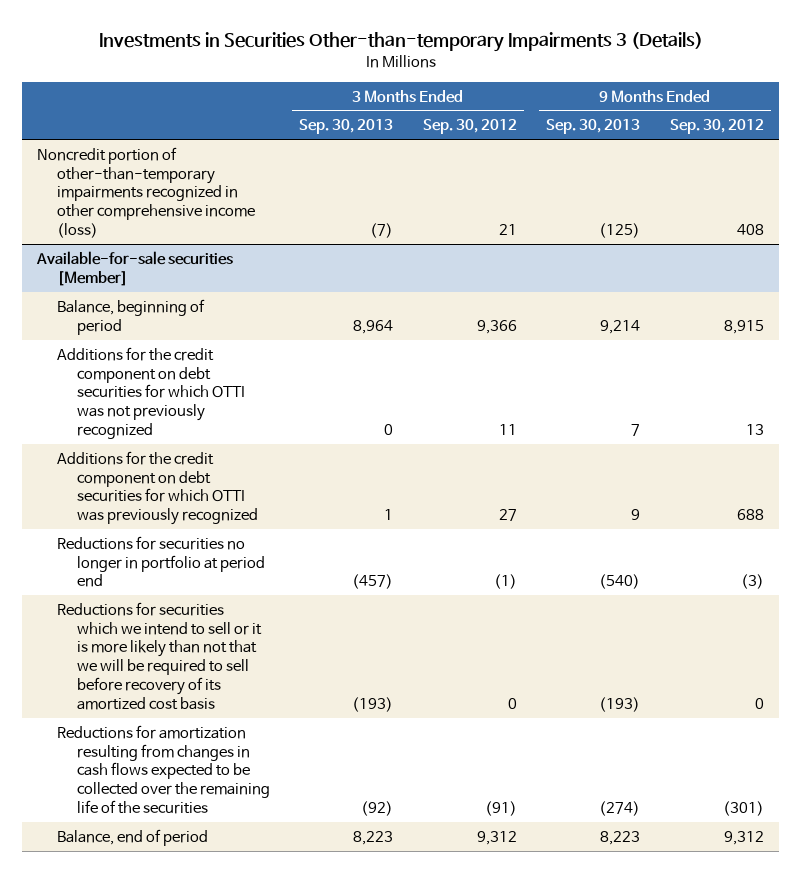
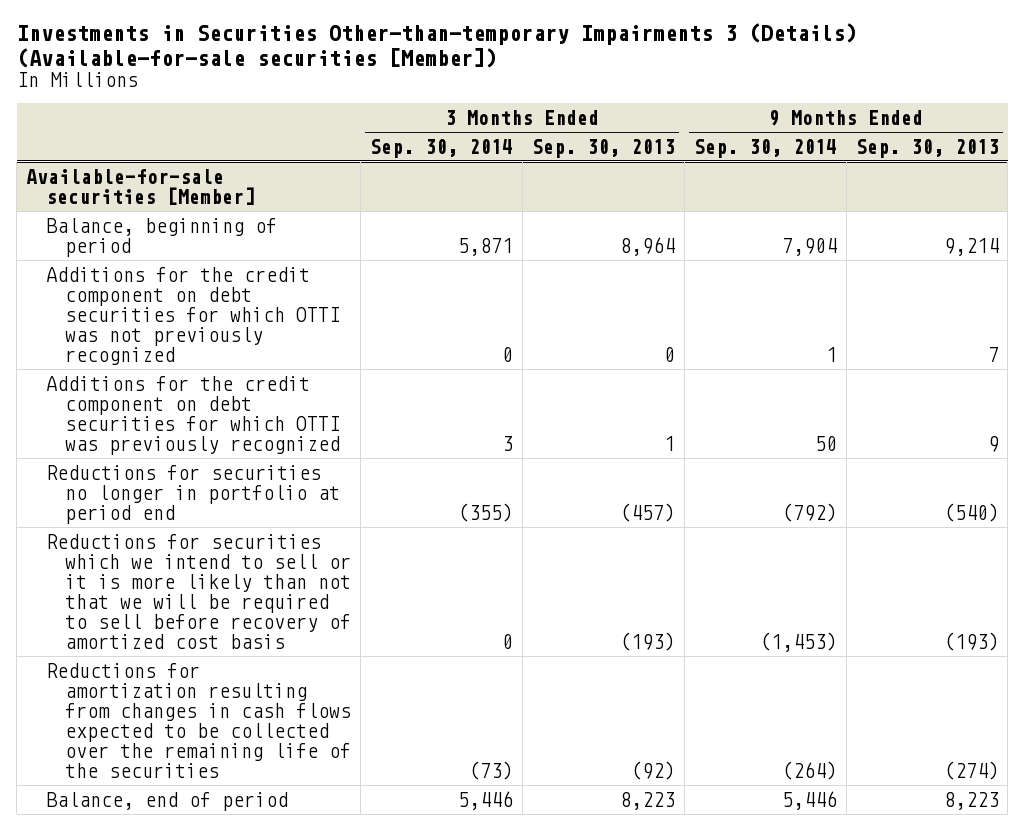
[98,32,703,53] Investments in Securities Other-than-temporary Impairments 3 (Details) -> [16,23,857,68] Investments in Securities Other-than-temporary Impairments 3 (Details) (Available-for-sale securities [Member])
[422,119,517,135] Sep. 30, 2012 -> none
[669,119,764,135] Sep. 30, 2012 -> none
none -> [369,138,513,158] Sep. 30, 2014
none -> [693,138,837,158] Sep. 30, 2014
[37,146,255,239] Noncredit portion of other-than-temporary impairments recognized in other comprehensive income (loss) -> none
[56,601,262,710] Reductions for securities which we intend to sell or it is more likely than not that we will be required to sell before recovery of its amortized cost basis -> [45,533,351,649] Reductions for securities which we intend to sell or it is more likely than not that we will be required to sell before recovery of amortized cost basis

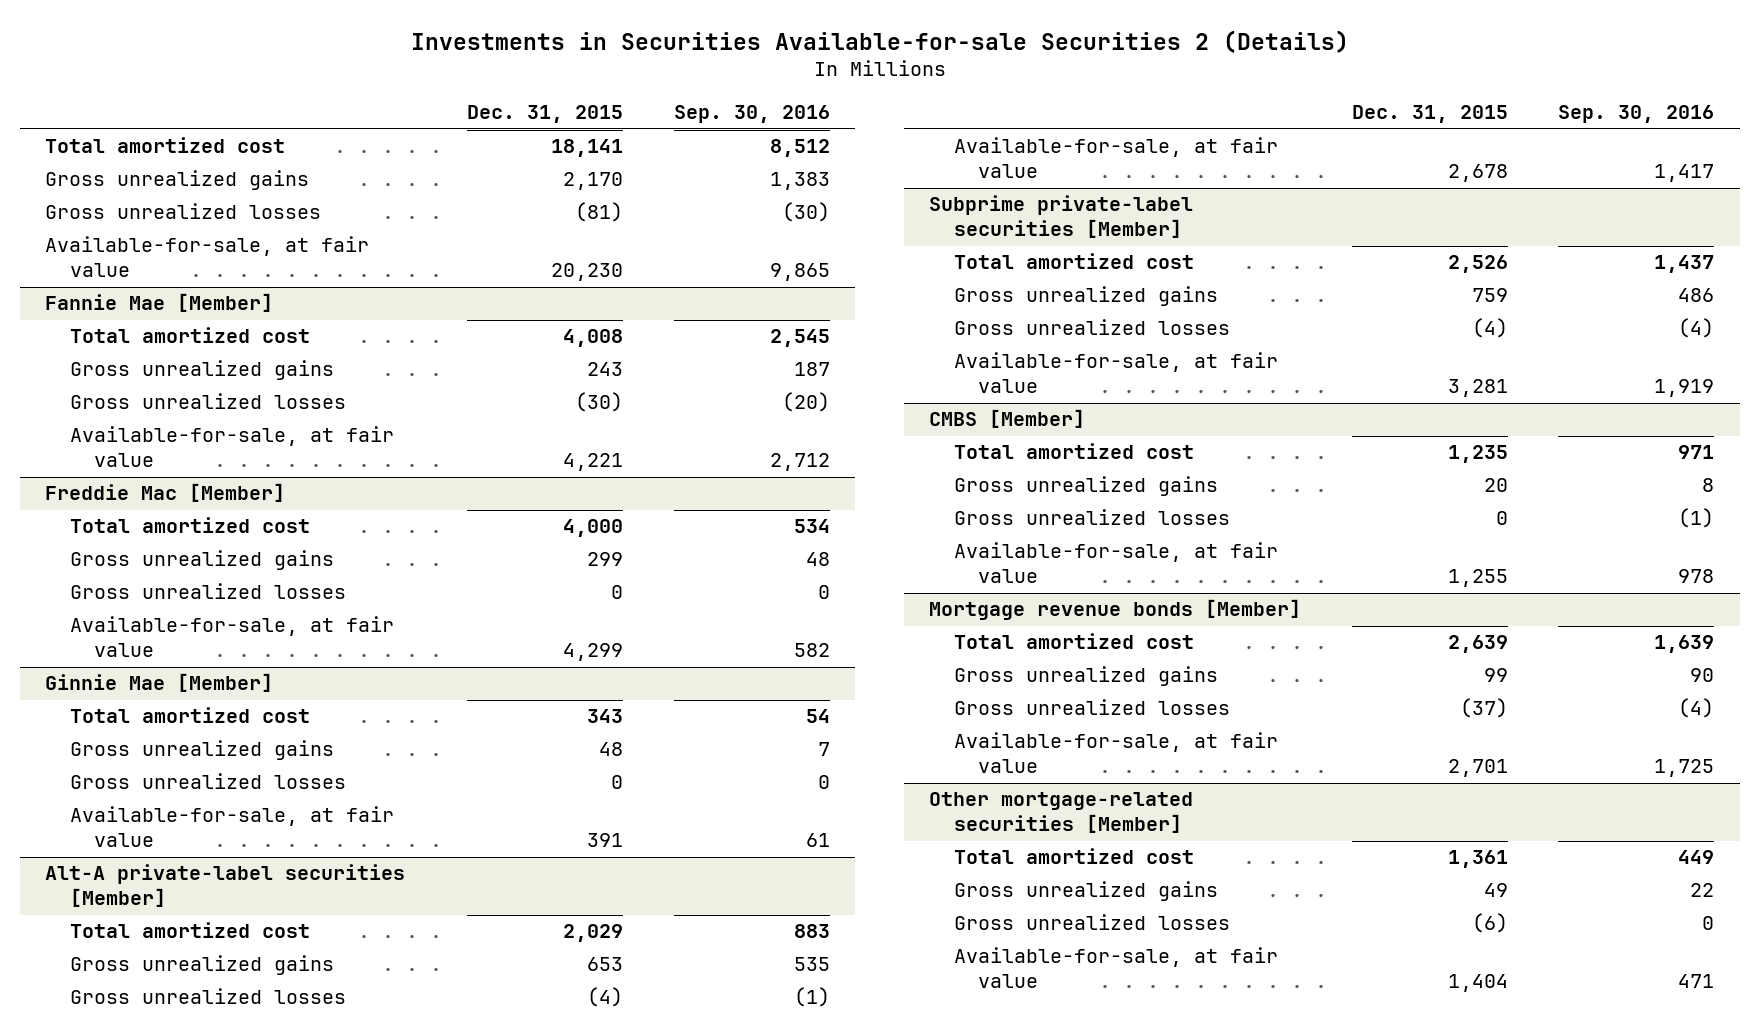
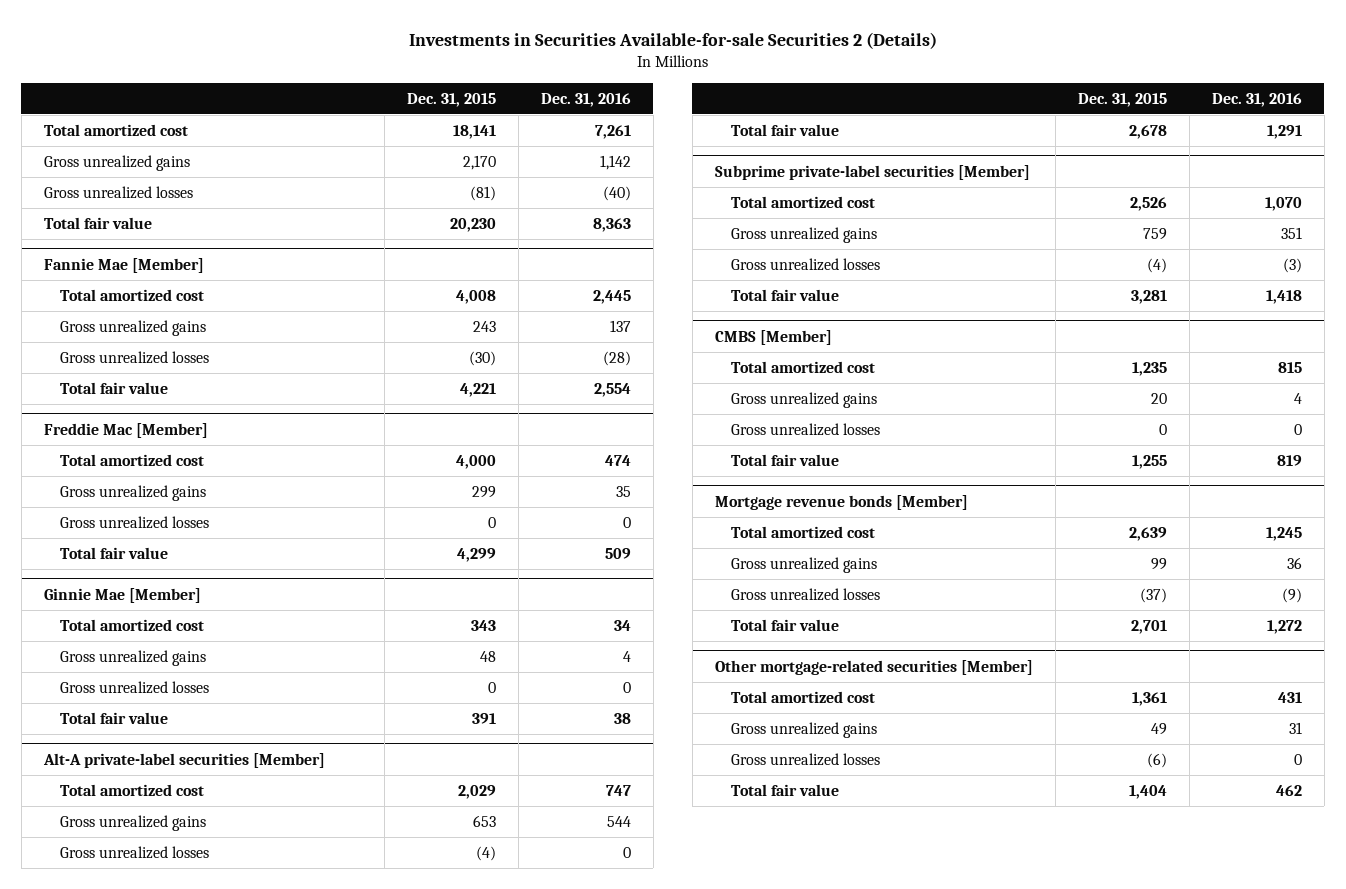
[673,105,830,124] Sep. 30, 2016 -> none
none -> [540,92,631,107] Dec. 31, 2016
[44,236,369,278] Available-for-sale, at fair value -> [43,217,152,230] Total fair value
[69,426,394,468] Available-for-sale, at fair value -> [59,382,168,395] Total fair value
[69,616,394,658] Available-for-sale, at fair value -> [59,547,168,560] Total fair value
[69,806,394,848] Available-for-sale, at fair value -> [59,712,168,725] Total fair value
[953,137,1278,179] Available-for-sale, at fair value -> [730,124,839,137] Total fair value
[953,352,1278,394] Available-for-sale, at fair value -> [730,289,839,302] Total fair value
[953,542,1278,584] Available-for-sale, at fair value -> [730,454,839,467] Total fair value
[953,732,1278,774] Available-for-sale, at fair value -> [730,619,839,632] Total fair value
[953,947,1278,989] Available-for-sale, at fair value -> [730,784,839,797] Total fair value

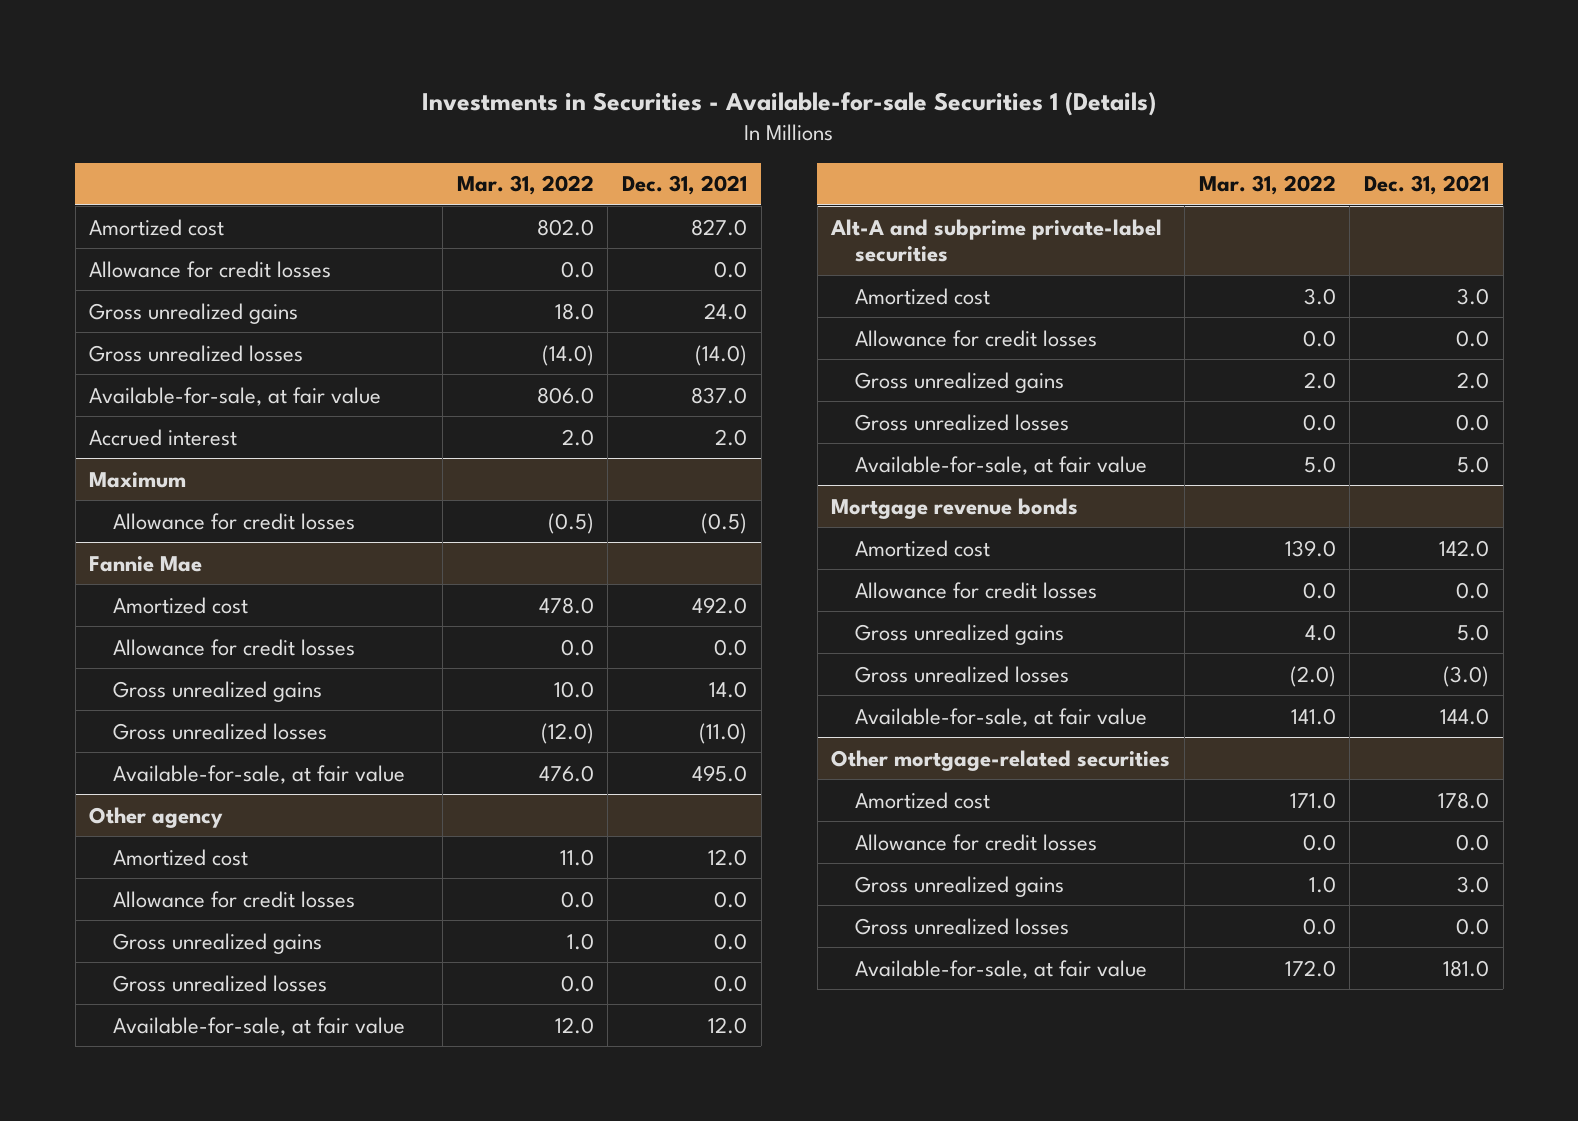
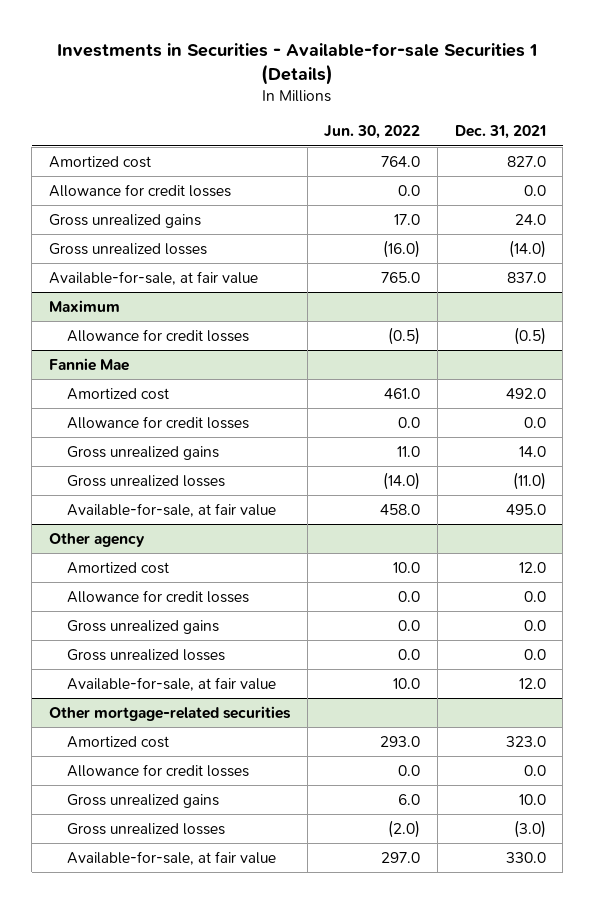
[456,175,594,196] Mar. 31, 2022 -> none
none -> [324,125,421,140] Jun. 30, 2022
[89,428,238,446] Accrued interest -> none
[830,218,1163,262] Alt-A and subprime private-label securities -> none
[854,287,990,305] Amortized cost -> none
[854,329,1097,347] Allowance for credit losses -> none
[854,371,1064,393] Gross unrealized gains -> none
[854,413,1069,431] Gross unrealized losses -> none
[854,455,1147,475] Available-for-sale, at fair value -> none
[831,497,1079,519] Mortgage revenue bonds -> none
[854,539,990,557] Amortized cost -> none
[854,581,1097,599] Allowance for credit losses -> none
[854,623,1064,645] Gross unrealized gains -> none
[854,665,1069,683] Gross unrealized losses -> none
[854,707,1147,727] Available-for-sale, at fair value -> none
[1437,791,1489,809] 178.0 -> [505,735,546,747] 323.0
[1456,875,1489,893] 3.0 -> [518,793,546,805] 10.0
[1455,917,1489,935] 0.0 -> [513,819,546,838] (3.0)
[1442,959,1489,977] 181.0 -> [505,851,546,863] 330.0

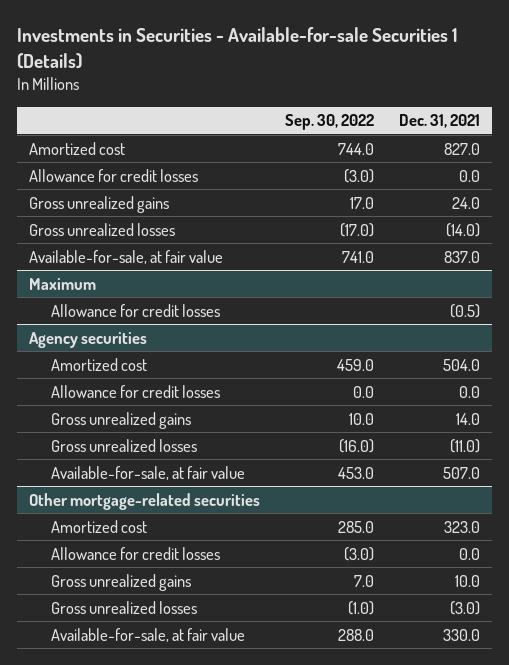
[324,125,421,140] Jun. 30, 2022 -> none
none -> [284,114,374,131] Sep. 30, 2022
[49,357,130,371] Fannie Mae -> none
none -> [29,331,148,348] Agency securities
[505,387,546,399] 492.0 -> [442,358,480,371] 504.0
[49,532,146,547] Other agency -> none
[66,561,169,574] Amortized cost -> none
[66,589,249,603] Allowance for credit losses -> none
[66,619,219,634] Gross unrealized gains -> none
[66,648,225,661] Gross unrealized losses -> none
[66,676,276,691] Available-for-sale, at fair value -> none
[505,503,546,515] 495.0 -> [442,466,480,479] 507.0

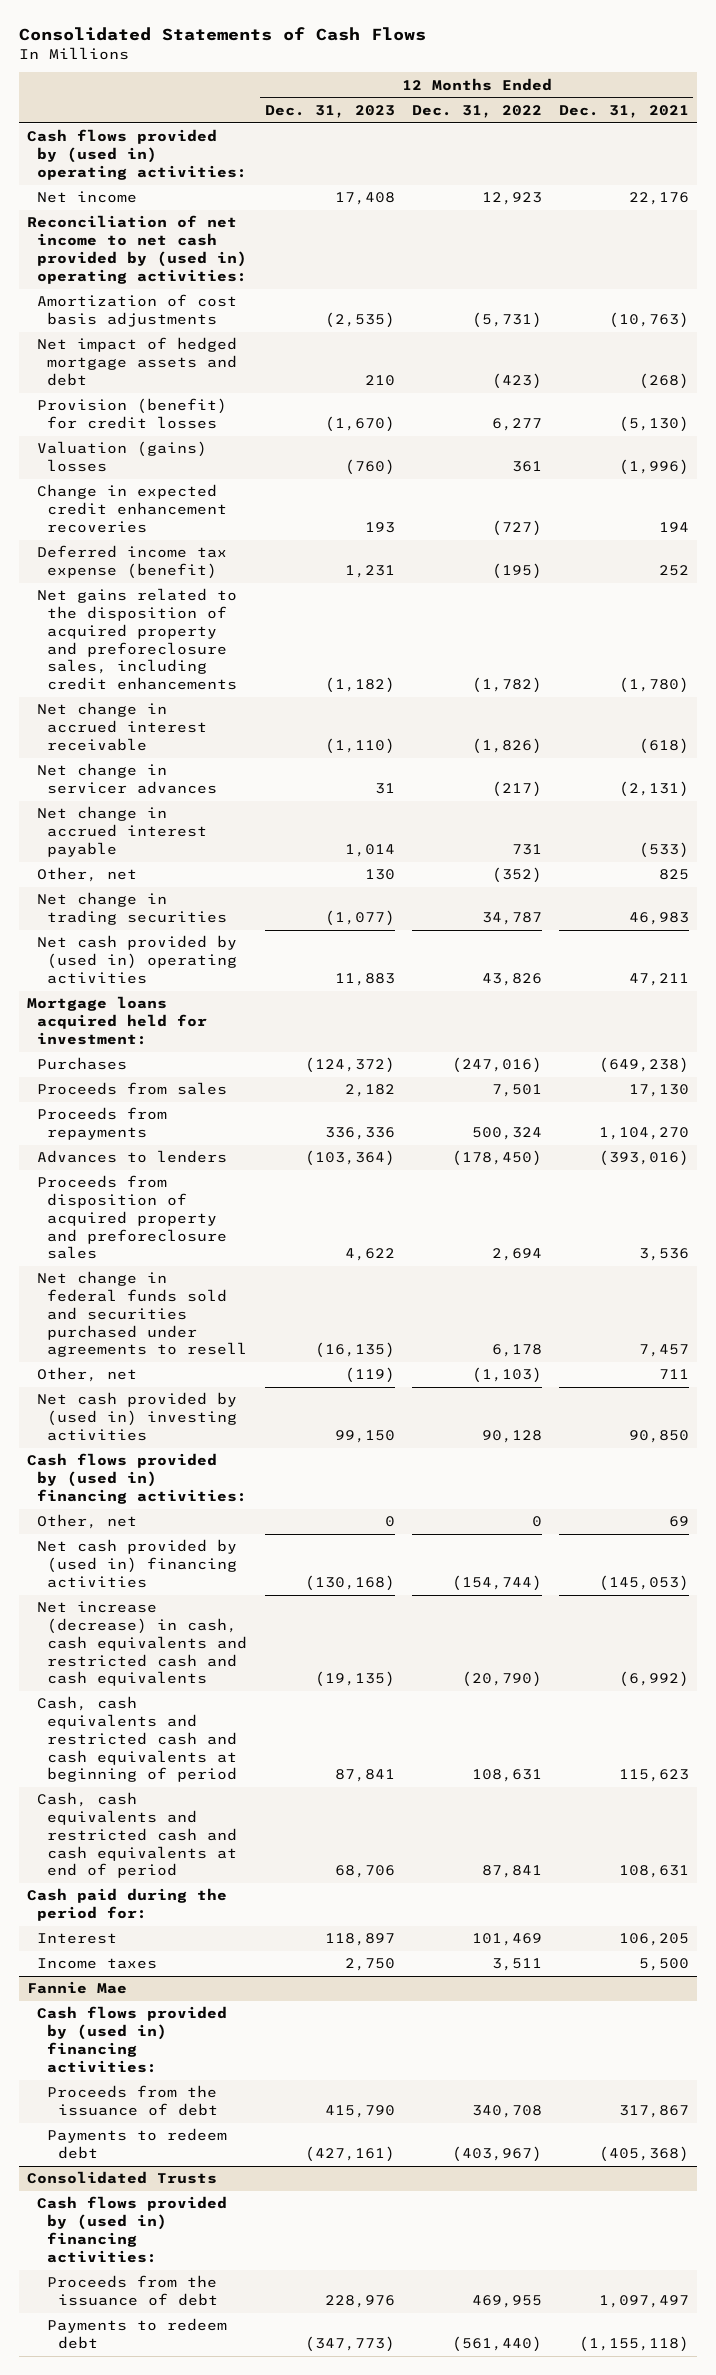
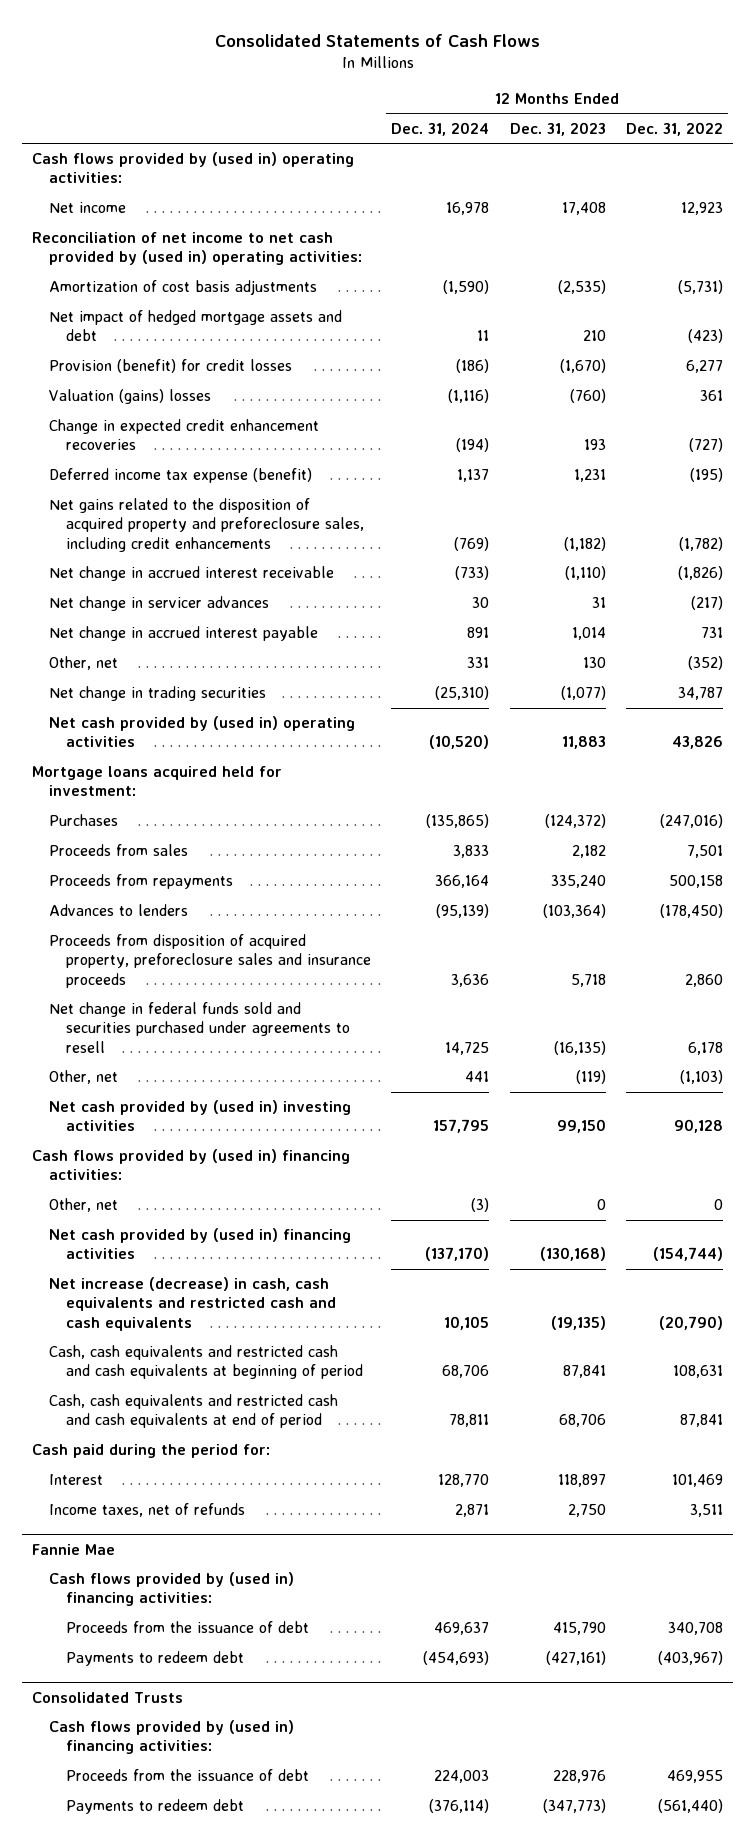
[558,105,689,119] Dec. 31, 2021 -> none
none -> [391,121,490,136] Dec. 31, 2024
[324,1127,395,1141] 336,336 -> [550,875,606,889] 335,240
[471,1127,542,1141] 500,324 -> [668,875,723,889] 500,158
[37,1175,228,1260] Proceeds from disposition of acquired property and preforeclosure sales -> [49,934,371,988] Proceeds from disposition of acquired property, preforeclosure sales and insurance proceeds
[344,1248,395,1262] 4,622 -> [570,973,606,987] 5,718
[491,1248,542,1262] 2,694 -> [684,973,723,987] 2,860
[37,1958,158,1970] Income taxes -> [49,1503,246,1518] Income taxes, net of refunds

